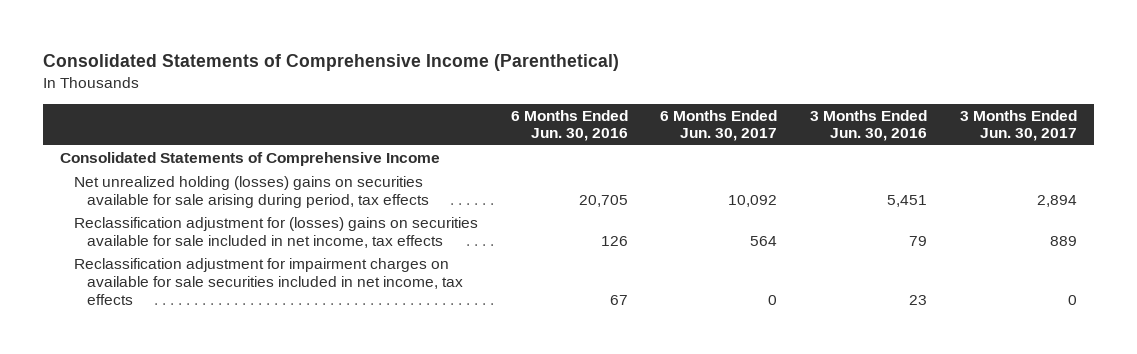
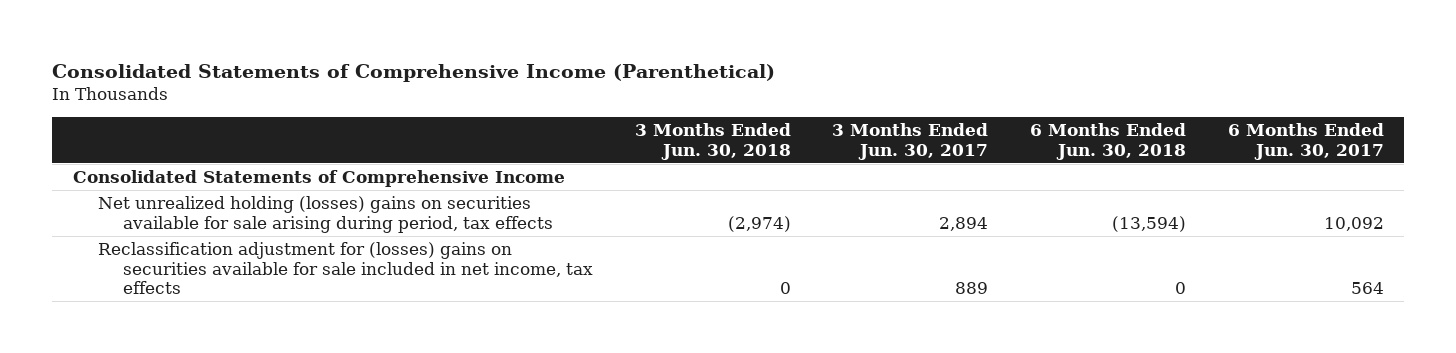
[510,109,628,142] 6 Months Ended Jun. 30, 2016 -> none
[810,109,928,142] 3 Months Ended Jun. 30, 2016 -> none
none -> [634,123,791,160] 3 Months Ended Jun. 30, 2018
none -> [1029,123,1186,160] 6 Months Ended Jun. 30, 2018
[73,258,464,305] Reclassification adjustment for impairment charges on available for sale securities included in net income, tax effects -> none

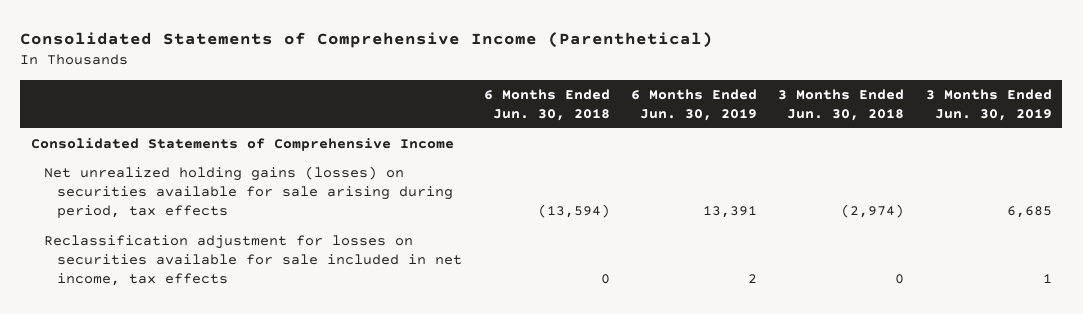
[832,123,989,160] 3 Months Ended Jun. 30, 2017 -> none
[1227,123,1384,160] 6 Months Ended Jun. 30, 2017 -> none
none -> [630,88,757,121] 6 Months Ended Jun. 30, 2019
none -> [925,88,1052,121] 3 Months Ended Jun. 30, 2019
[97,196,554,233] Net unrealized holding (losses) gains on securities available for sale arising during period, tax effects -> [44,166,454,219] Net unrealized holding gains (losses) on securities available for sale arising during period, tax effects
[97,242,594,294] Reclassification adjustment for (losses) gains on securities available for sale included in net income, tax effects -> [44,235,463,287] Reclassification adjustment for losses on securities available for sale included in net income, tax effects

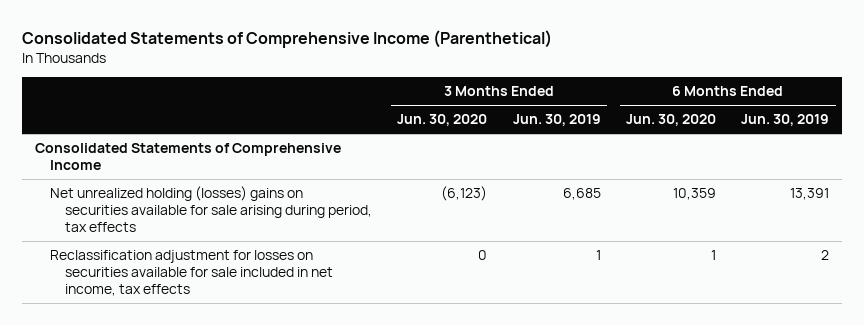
[483,88,610,121] 6 Months Ended Jun. 30, 2018 -> none
[778,88,905,121] 3 Months Ended Jun. 30, 2018 -> none
none -> [397,114,488,127] Jun. 30, 2020
none -> [625,114,716,127] Jun. 30, 2020
[44,166,454,219] Net unrealized holding gains (losses) on securities available for sale arising during period, tax effects -> [49,186,373,233] Net unrealized holding (losses) gains on securities available for sale arising during period, tax effects

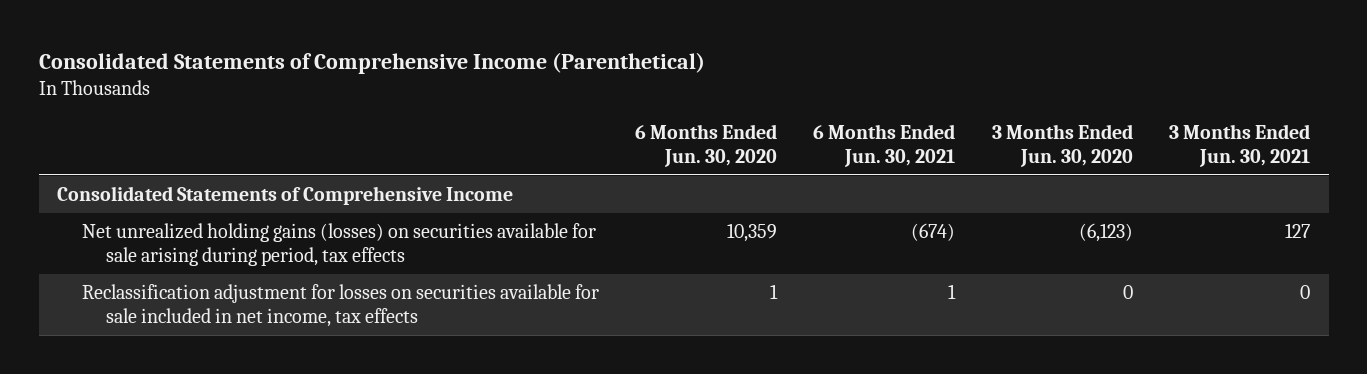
[512,114,601,127] Jun. 30, 2019 -> none
[741,114,830,127] Jun. 30, 2019 -> none
none -> [813,124,956,168] 6 Months Ended Jun. 30, 2021
none -> [1169,124,1311,168] 3 Months Ended Jun. 30, 2021
[49,186,373,233] Net unrealized holding (losses) gains on securities available for sale arising during period, tax effects -> [81,223,596,267] Net unrealized holding gains (losses) on securities available for sale arising during period, tax effects

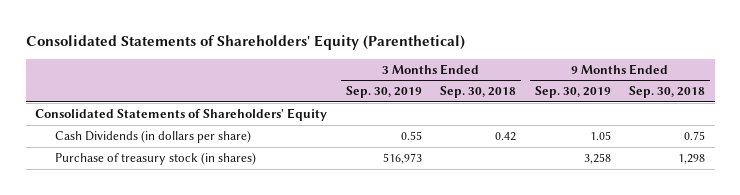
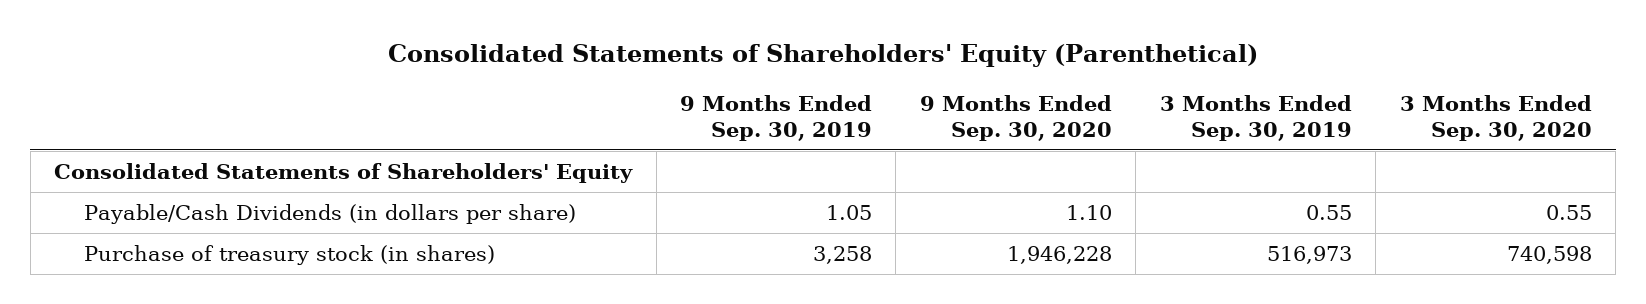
[440,86,517,99] Sep. 30, 2018 -> none
[629,86,706,99] Sep. 30, 2018 -> none
none -> [919,94,1112,141] 9 Months Ended Sep. 30, 2020
none -> [1399,94,1592,141] 3 Months Ended Sep. 30, 2020
[54,129,251,143] Cash Dividends (in dollars per share) -> [83,204,576,225] Payable/Cash Dividends (in dollars per share)

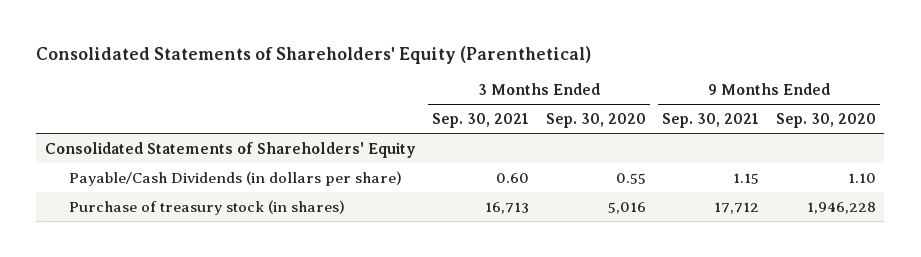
[680,94,873,141] 9 Months Ended Sep. 30, 2019 -> none
[1159,94,1352,141] 3 Months Ended Sep. 30, 2019 -> none
none -> [432,113,530,129] Sep. 30, 2021
none -> [662,113,760,129] Sep. 30, 2021
[1506,246,1592,265] 740,598 -> [607,201,646,214] 5,016

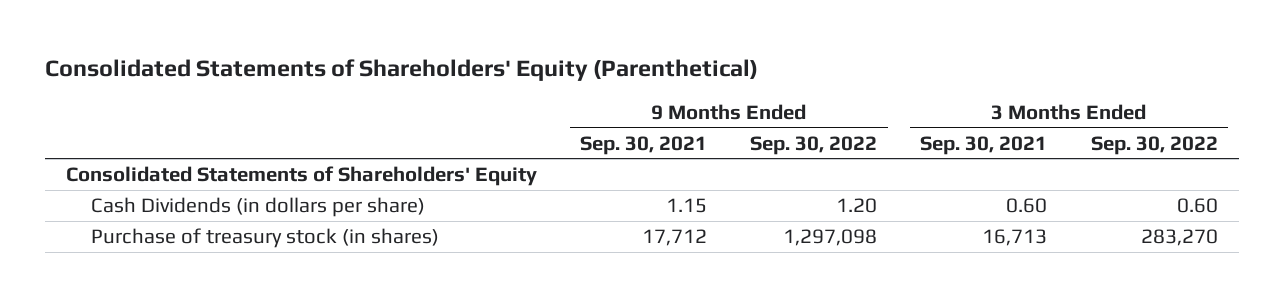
[545,113,646,129] Sep. 30, 2020 -> none
[775,113,876,129] Sep. 30, 2020 -> none
none -> [750,135,878,155] Sep. 30, 2022
none -> [1090,135,1218,155] Sep. 30, 2022
[68,170,402,186] Payable/Cash Dividends (in dollars per share) -> [91,197,426,218] Cash Dividends (in dollars per share)

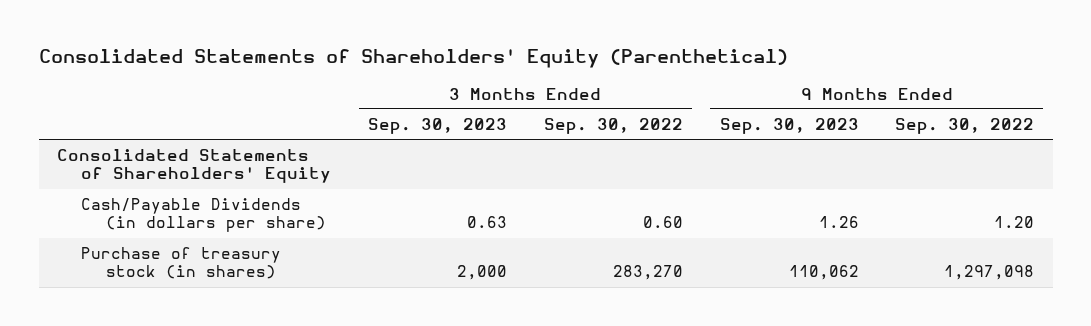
[580,135,708,155] Sep. 30, 2021 -> none
[920,135,1048,155] Sep. 30, 2021 -> none
none -> [368,118,508,135] Sep. 30, 2023
none -> [719,118,859,135] Sep. 30, 2023
[91,197,426,218] Cash Dividends (in dollars per share) -> [81,198,326,233] Cash/Payable Dividends (in dollars per share)

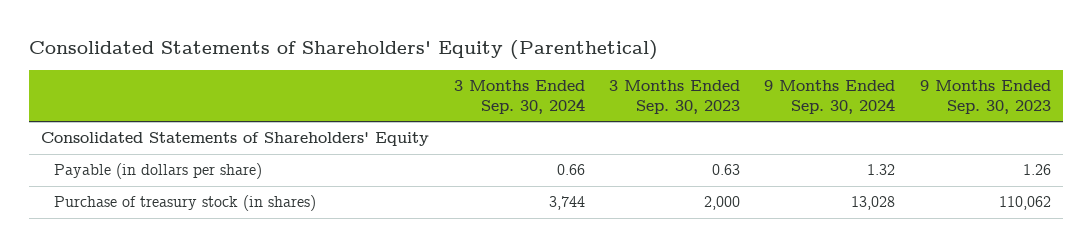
[543,118,683,135] Sep. 30, 2022 -> none
[895,118,1035,135] Sep. 30, 2022 -> none
none -> [453,80,585,114] 3 Months Ended Sep. 30, 2024
none -> [764,80,896,114] 9 Months Ended Sep. 30, 2024
[81,198,326,233] Cash/Payable Dividends (in dollars per share) -> [54,163,263,180] Payable (in dollars per share)

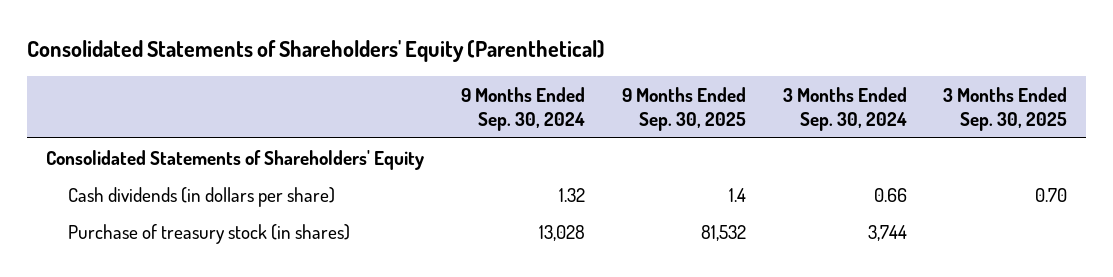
[608,80,740,114] 3 Months Ended Sep. 30, 2023 -> none
[919,80,1051,114] 9 Months Ended Sep. 30, 2023 -> none
none -> [621,86,746,132] 9 Months Ended Sep. 30, 2025
none -> [943,86,1068,132] 3 Months Ended Sep. 30, 2025
[54,163,263,180] Payable (in dollars per share) -> [67,186,335,207] Cash dividends (in dollars per share)

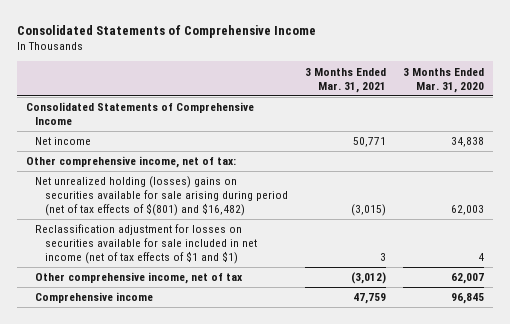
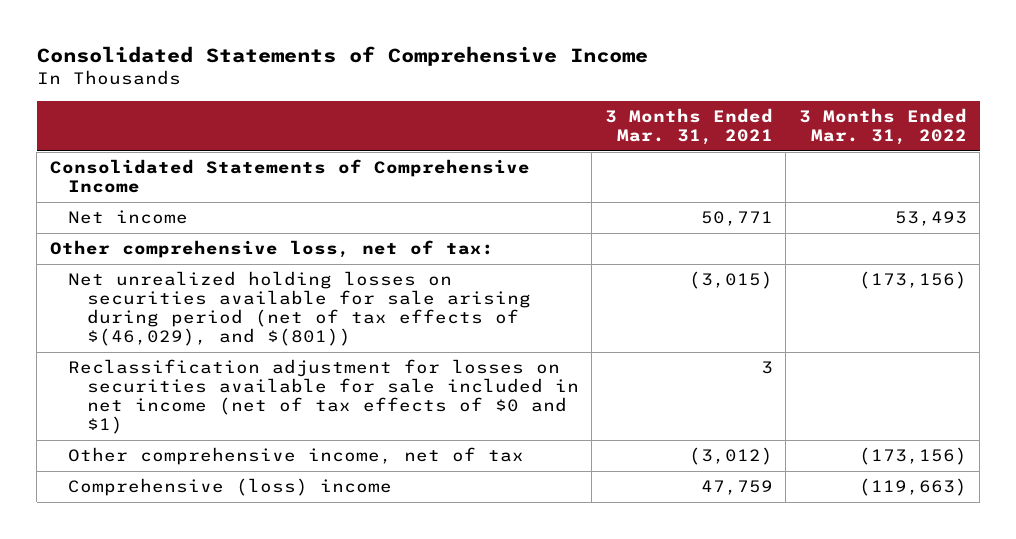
[403,67,485,93] 3 Months Ended Mar. 31, 2020 -> none
none -> [798,108,967,145] 3 Months Ended Mar. 31, 2022
[25,156,236,169] Other comprehensive income, net of tax: -> [49,240,494,259] Other comprehensive loss, net of tax:
[35,176,288,217] Net unrealized holding (losses) gains on securities available for sale arising during period (net of tax effects of $(801) and $16,482) -> [68,271,531,347] Net unrealized holding losses on securities available for sale arising during period (net of tax effects of $(46,029), and $(801))
[35,224,257,265] Reclassification adjustment for losses on securities available for sale included in net income (net of tax effects of $1 and $1) -> [68,359,579,435] Reclassification adjustment for losses on securities available for sale included in net income (net of tax effects of $0 and $1)
[35,292,154,304] Comprehensive income -> [68,478,393,497] Comprehensive (loss) income

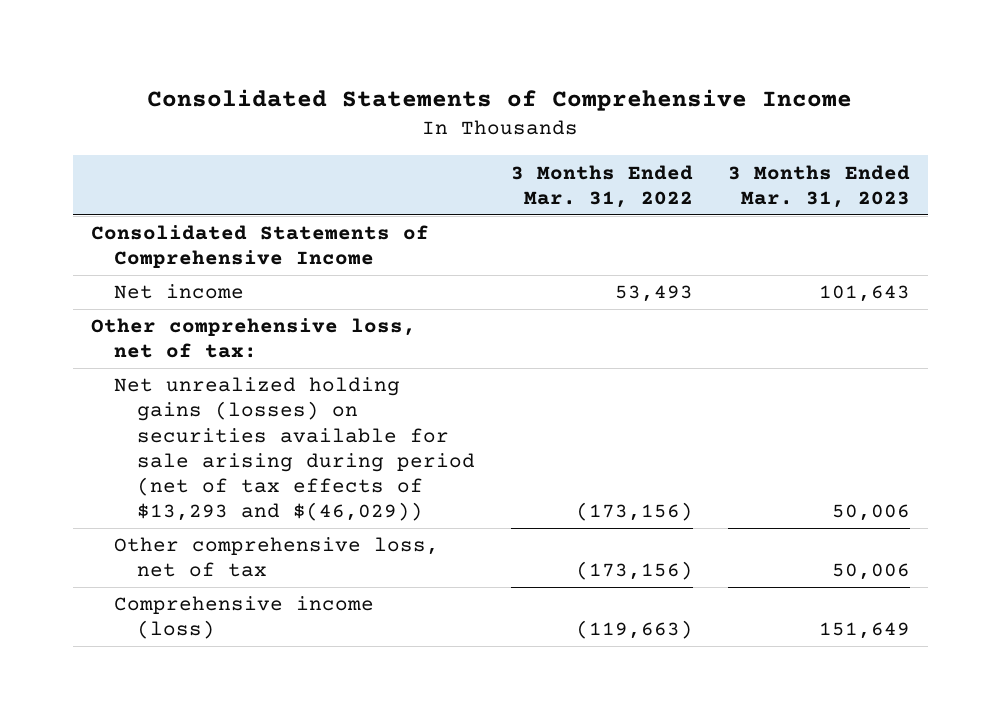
[604,108,773,145] 3 Months Ended Mar. 31, 2021 -> none
none -> [728,164,911,208] 3 Months Ended Mar. 31, 2023
[68,359,579,435] Reclassification adjustment for losses on securities available for sale included in net income (net of tax effects of $0 and $1) -> none
[68,271,531,347] Net unrealized holding losses on securities available for sale arising during period (net of tax effects of $(46,029), and $(801)) -> [113,377,476,522] Net unrealized holding gains (losses) on securities available for sale arising during period (net of tax effects of $13,293 and $(46,029))
[68,447,525,466] Other comprehensive income, net of tax -> [113,537,439,578] Other comprehensive loss, net of tax
[68,478,393,497] Comprehensive (loss) income -> [113,596,374,640] Comprehensive income (loss)

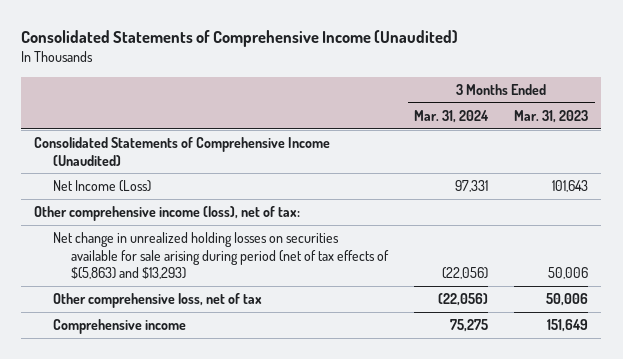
[147,88,853,111] Consolidated Statements of Comprehensive Income -> [21,30,459,48] Consolidated Statements of Comprehensive Income (Unaudited)
[510,164,693,208] 3 Months Ended Mar. 31, 2022 -> none
none -> [414,109,490,123] Mar. 31, 2024
[90,225,429,269] Consolidated Statements of Comprehensive Income -> [34,137,331,166] Consolidated Statements of Comprehensive Income (Unaudited)
[113,284,244,300] Net income -> [52,180,151,193] Net Income (Loss)
[90,318,416,359] Other comprehensive loss, net of tax: -> [34,206,301,222] Other comprehensive income (loss), net of tax:
[113,377,476,522] Net unrealized holding gains (losses) on securities available for sale arising during period (net of tax effects of $13,293 and $(46,029)) -> [52,232,390,280] Net change in unrealized holding losses on securities available for sale arising during period (net of tax effects of $(5,863) and $13,293)
[113,596,374,640] Comprehensive income (loss) -> [52,319,186,335] Comprehensive income

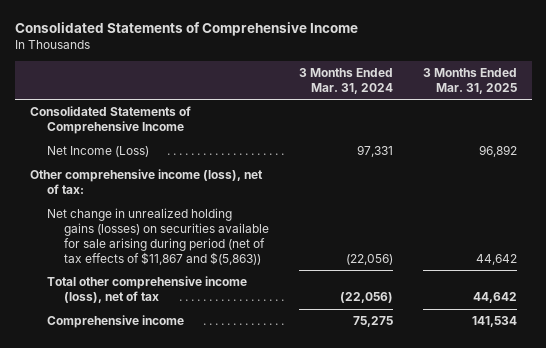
[21,30,459,48] Consolidated Statements of Comprehensive Income (Unaudited) -> [14,21,358,36] Consolidated Statements of Comprehensive Income
[514,109,589,123] Mar. 31, 2023 -> none
none -> [422,67,517,94] 3 Months Ended Mar. 31, 2025
[34,137,331,166] Consolidated Statements of Comprehensive Income (Unaudited) -> [29,106,191,135] Consolidated Statements of Comprehensive Income
[52,232,390,280] Net change in unrealized holding losses on securities available for sale arising during period (net of tax effects of $(5,863) and $13,293) -> [46,208,269,265] Net change in unrealized holding gains (losses) on securities available for sale arising during period (net of tax effects of $11,867 and $(5,863))
[52,293,262,309] Other comprehensive loss, net of tax -> [46,276,247,304] Total other comprehensive income (loss), net of tax

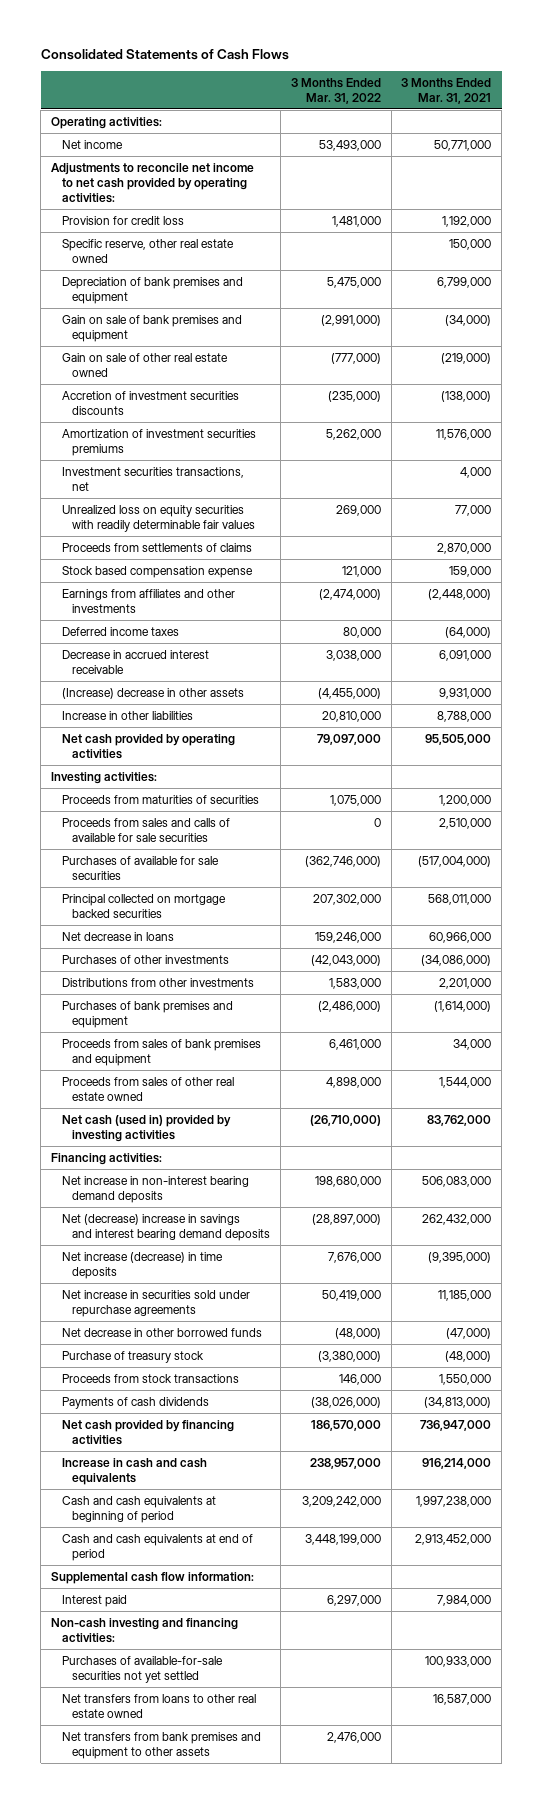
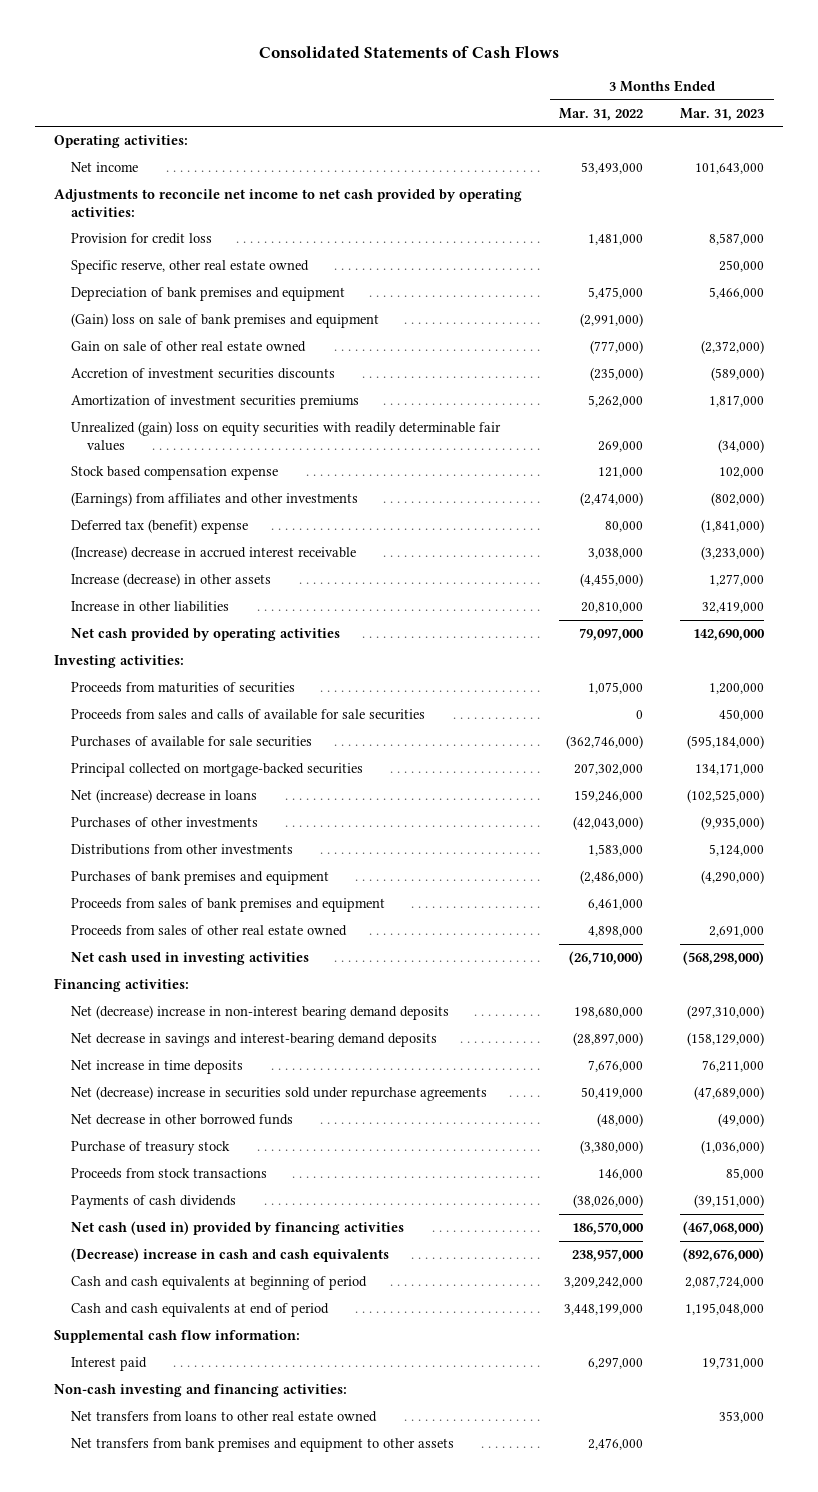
[401,77,492,104] 3 Months Ended Mar. 31, 2021 -> none
none -> [680,107,765,121] Mar. 31, 2023
[61,314,242,342] Gain on sale of bank premises and equipment -> [70,313,379,329] (Gain) loss on sale of bank premises and equipment
[61,466,244,491] Investment securities transactions, net -> none
[61,542,252,552] Proceeds from settlements of claims -> none
[61,504,255,532] Unrealized loss on equity securities with readily determinable fair values -> [70,421,501,451] Unrealized (gain) loss on equity securities with readily determinable fair values
[61,588,235,613] Earnings from affiliates and other investments -> [70,492,358,508] (Earnings) from affiliates and other investments
[61,626,179,636] Deferred income taxes -> [70,519,248,535] Deferred tax (benefit) expense
[61,649,209,674] Decrease in accrued interest receivable -> [70,546,356,561] (Increase) decrease in accrued interest receivable
[61,687,244,699] (Increase) decrease in other assets -> [70,573,271,588] Increase (decrease) in other assets
[61,893,226,918] Principal collected on mortgage backed securities -> [70,763,363,778] Principal collected on mortgage-backed securities
[61,931,174,941] Net decrease in loans -> [70,789,257,804] Net (increase) decrease in loans
[61,1114,231,1142] Net cash (used in) provided by investing activities -> [70,952,309,966] Net cash used in investing activities
[61,1175,249,1203] Net increase in non-interest bearing demand deposits -> [70,1005,449,1021] Net (decrease) increase in non-interest bearing demand deposits
[61,1213,270,1241] Net (decrease) increase in savings and interest bearing demand deposits -> [70,1033,437,1048] Net decrease in savings and interest-bearing demand deposits
[61,1251,223,1279] Net increase (decrease) in time deposits -> [70,1060,243,1075] Net increase in time deposits
[61,1289,250,1317] Net increase in securities sold under repurchase agreements -> [70,1086,487,1102] Net (decrease) increase in securities sold under repurchase agreements
[61,1419,234,1445] Net cash provided by financing activities -> [70,1221,404,1236] Net cash (used in) provided by financing activities
[61,1457,207,1485] Increase in cash and cash equivalents -> [70,1248,389,1263] (Decrease) increase in cash and cash equivalents
[61,1655,223,1683] Purchases of available-for-sale securities not yet settled -> none

